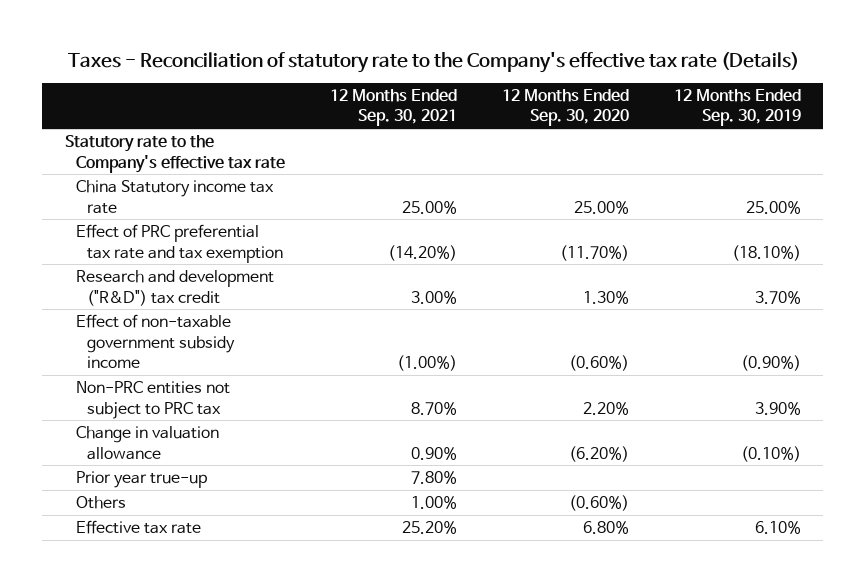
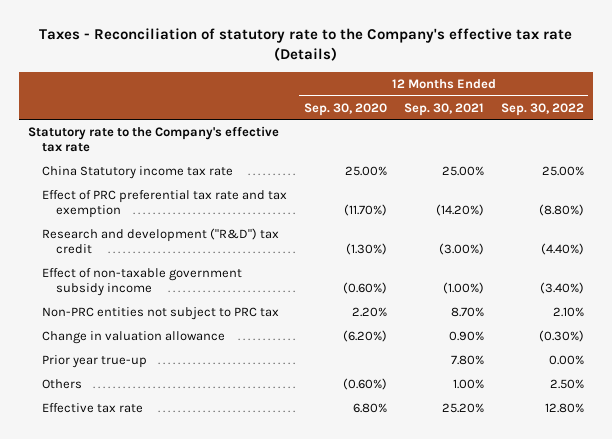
[673,88,801,127] 12 Months Ended Sep. 30, 2019 -> none
none -> [501,102,585,116] Sep. 30, 2022
[411,290,458,304] 3.00% -> [438,243,484,256] (3.00%)
[583,290,630,304] 1.30% -> [345,243,387,256] (1.30%)

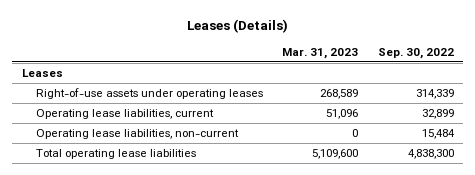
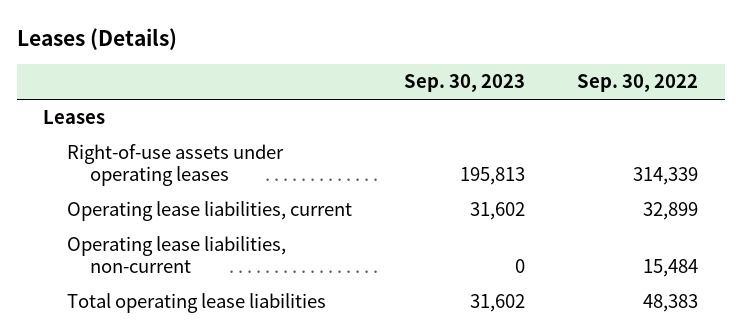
[282,48,359,60] Mar. 31, 2023 -> none
none -> [403,74,525,93] Sep. 30, 2023
[407,149,454,160] 4,838,300 -> [643,294,699,313] 48,383

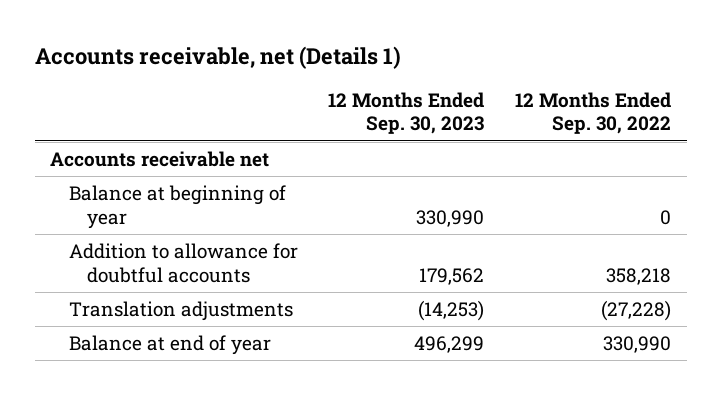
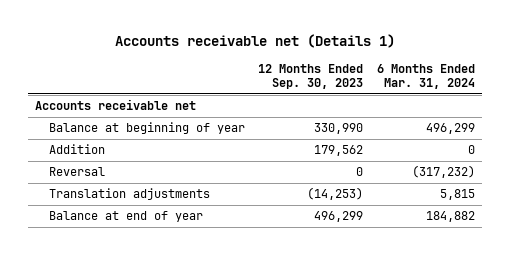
[34,45,401,69] Accounts receivable, net (Details 1) -> [114,34,395,49] Accounts receivable net (Details 1)
[515,91,672,135] 12 Months Ended Sep. 30, 2022 -> none
none -> [376,63,475,90] 6 Months Ended Mar. 31, 2024
[68,242,298,283] Addition to allowance for doubtful accounts -> [48,144,105,155] Addition
none -> [48,167,105,177] Reversal

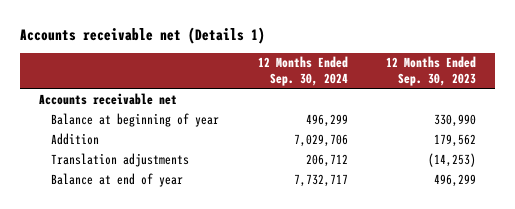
[376,63,475,90] 6 Months Ended Mar. 31, 2024 -> none
none -> [257,56,348,86] 12 Months Ended Sep. 30, 2024
[48,167,105,177] Reversal -> none

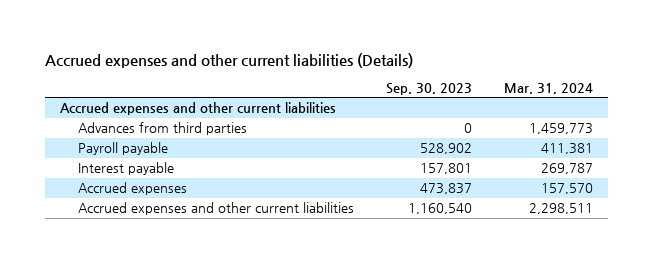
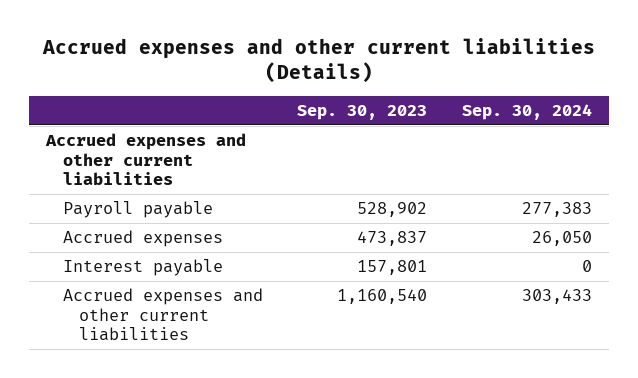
[503,82,593,94] Mar. 31, 2024 -> none
none -> [461,104,592,121] Sep. 30, 2024
[78,122,248,136] Advances from third parties -> none
[78,162,175,176] Interest payable -> [62,259,223,277] Interest payable

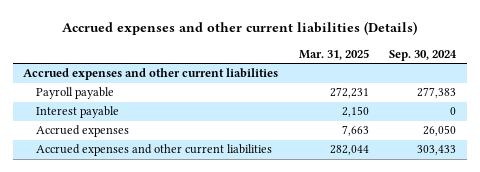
[297,105,428,121] Sep. 30, 2023 -> none
none -> [298,48,369,60] Mar. 31, 2025
[62,230,223,248] Accrued expenses -> [35,125,129,138] Accrued expenses

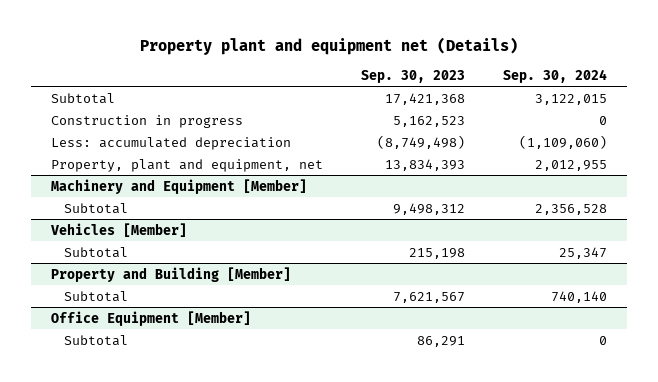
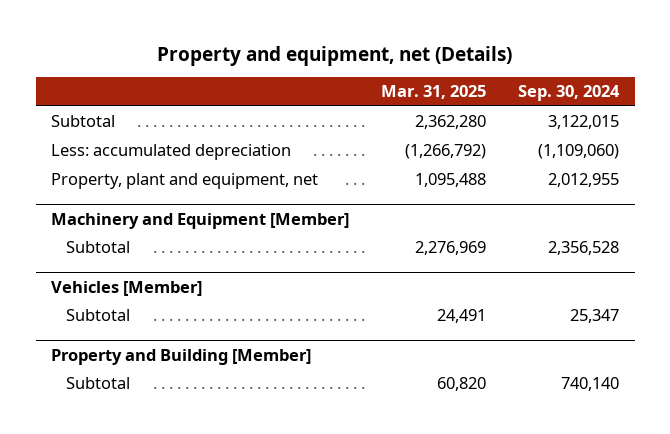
[140,37,519,56] Property plant and equipment net (Details) -> [157,45,513,66] Property and equipment, net (Details)
[361,69,466,83] Sep. 30, 2023 -> none
none -> [381,85,487,100] Mar. 31, 2025
[50,114,243,128] Construction in progress -> none
[50,310,251,326] Office Equipment [Member] -> none
[63,334,128,346] Subtotal -> none

